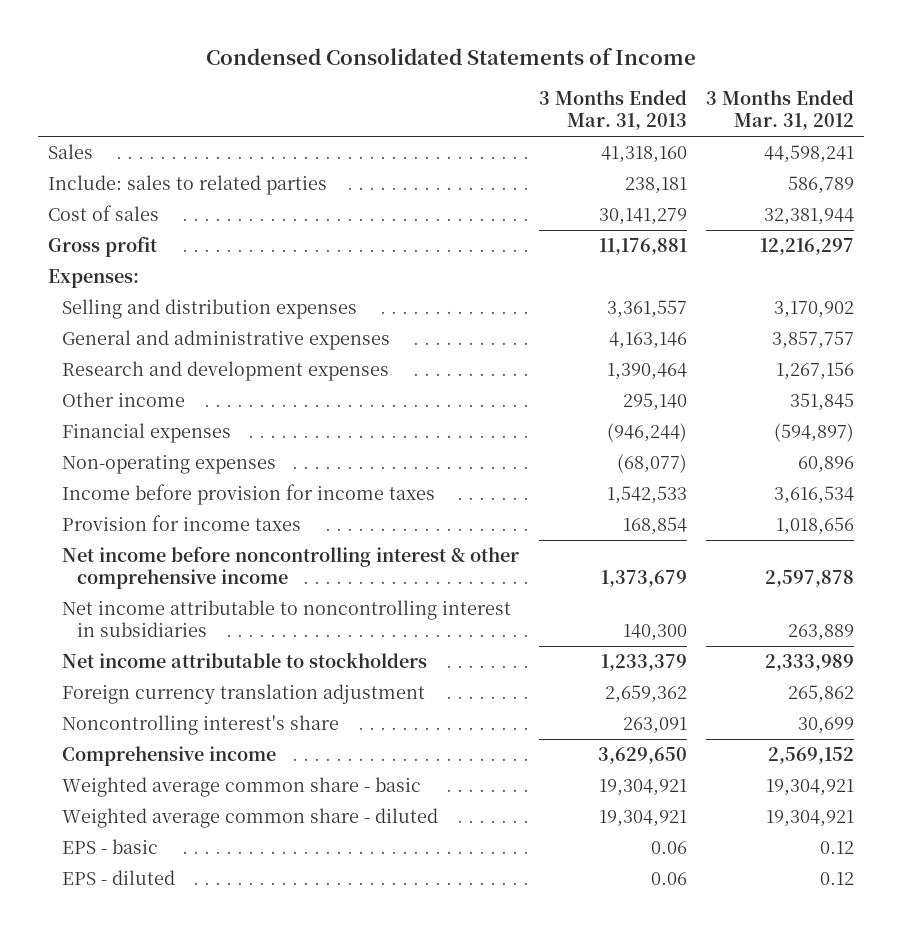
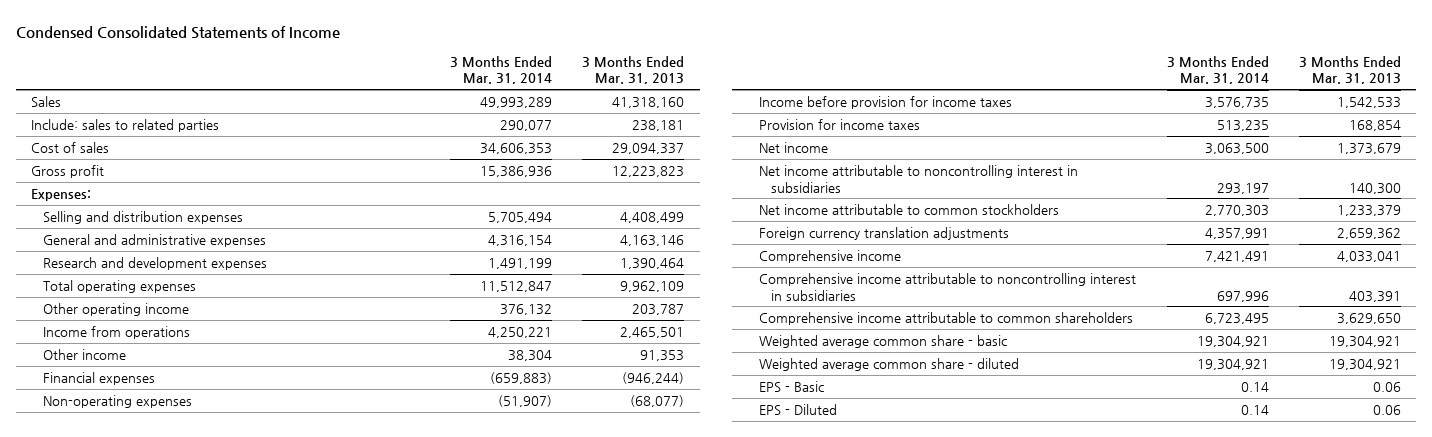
[706,90,855,131] 3 Months Ended Mar. 31, 2012 -> none
none -> [450,55,553,85] 3 Months Ended Mar. 31, 2014
[598,207,687,225] 30,141,279 -> [612,142,685,154] 29,094,337
[598,237,687,255] 11,176,881 -> [612,165,685,177] 12,223,823
[606,299,687,318] 3,361,557 -> [620,211,685,223] 4,408,499
none -> [43,279,197,293] Total operating expenses
none -> [43,302,190,316] Other operating income
none -> [43,325,191,339] Income from operations
[622,392,687,411] 295,140 -> [640,349,685,361] 91,353
[62,545,520,590] Net income before noncontrolling interest & other comprehensive income -> [759,141,829,153] Net income
[62,714,340,735] Noncontrolling interest's share -> none
[62,651,428,668] Net income attributable to stockholders -> [759,203,1060,215] Net income attributable to common stockholders
[62,683,426,704] Foreign currency translation adjustment -> [759,226,1010,240] Foreign currency translation adjustments
[597,746,687,764] 3,629,650 -> [1336,250,1401,262] 4,033,041
none -> [759,272,1137,301] Comprehensive income attributable to noncontrolling interest in subsidiaries
none -> [759,311,1134,325] Comprehensive income attributable to common shareholders
[62,838,159,854] EPS - basic -> [759,380,825,392] EPS - Basic
[62,869,176,885] EPS - diluted -> [759,403,838,415] EPS - Diluted

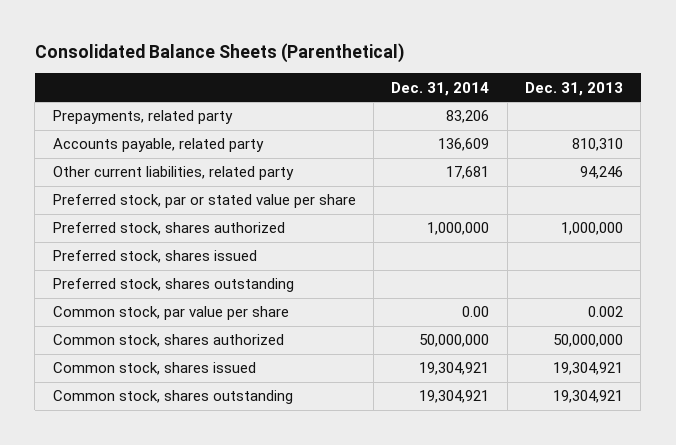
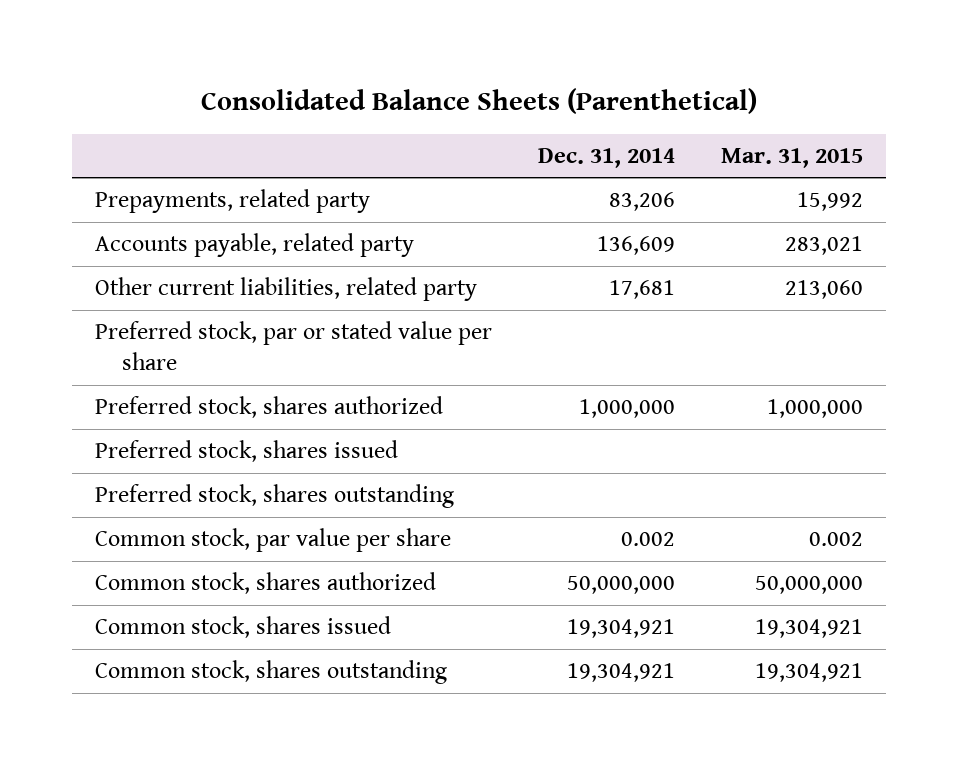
[524,81,623,96] Dec. 31, 2013 -> none
none -> [721,148,864,169] Mar. 31, 2015
[462,306,490,318] 0.00 -> [621,532,676,547] 0.002

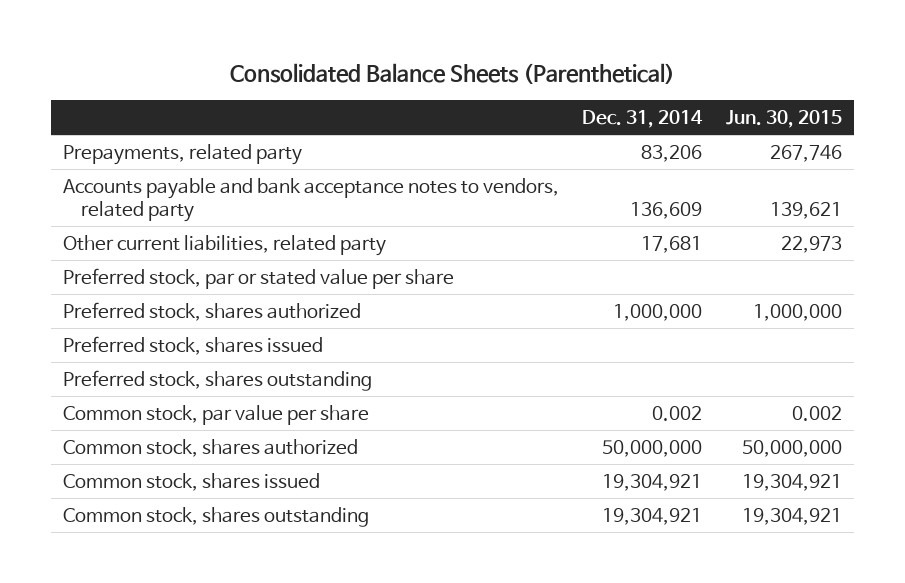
[721,148,864,169] Mar. 31, 2015 -> none
none -> [725,110,842,129] Jun. 30, 2015
[95,233,415,258] Accounts payable, related party -> [63,177,560,223] Accounts payable and bank acceptance notes to vendors, related party

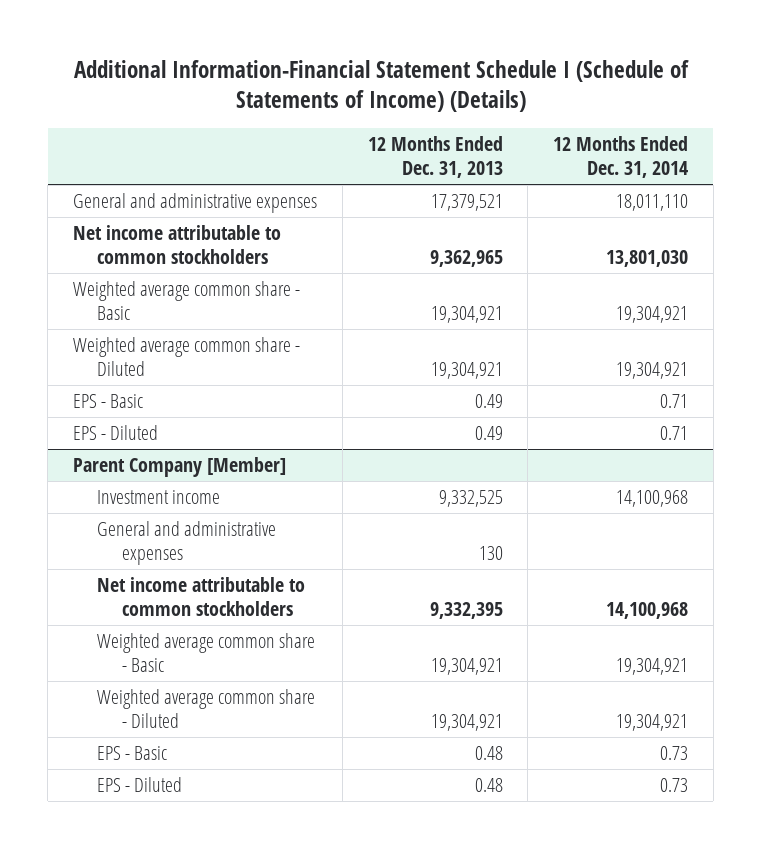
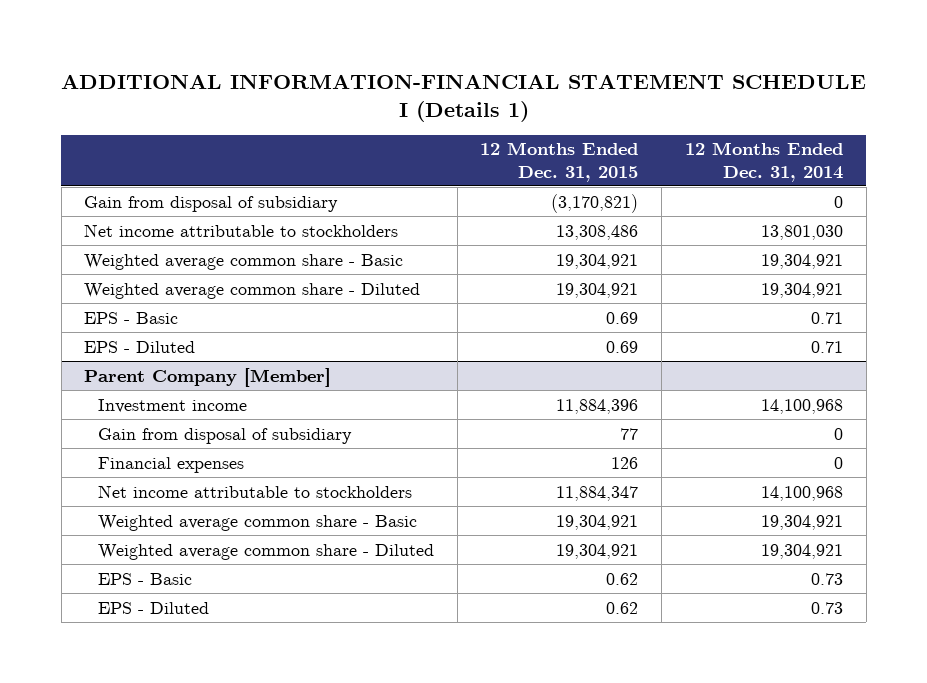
[73,60,689,113] Additional Information-Financial Statement Schedule I (Schedule of Statements of Income) (Details) -> [60,73,866,122] ADDITIONAL INFORMATION-FINANCIAL STATEMENT SCHEDULE I (Details 1)
[367,136,503,179] 12 Months Ended Dec. 31, 2013 -> none
none -> [480,142,639,182] 12 Months Ended Dec. 31, 2015
[73,193,318,214] General and administrative expenses -> none
none -> [84,195,339,212] Gain from disposal of subsidiary
[73,225,282,265] Net income attributable to common stockholders -> [84,223,399,237] Net income attributable to stockholders
[97,521,277,566] General and administrative expenses -> none
none -> [97,427,352,444] Gain from disposal of subsidiary
none -> [97,456,244,473] Financial expenses
[97,577,306,617] Net income attributable to common stockholders -> [97,484,412,498] Net income attributable to stockholders

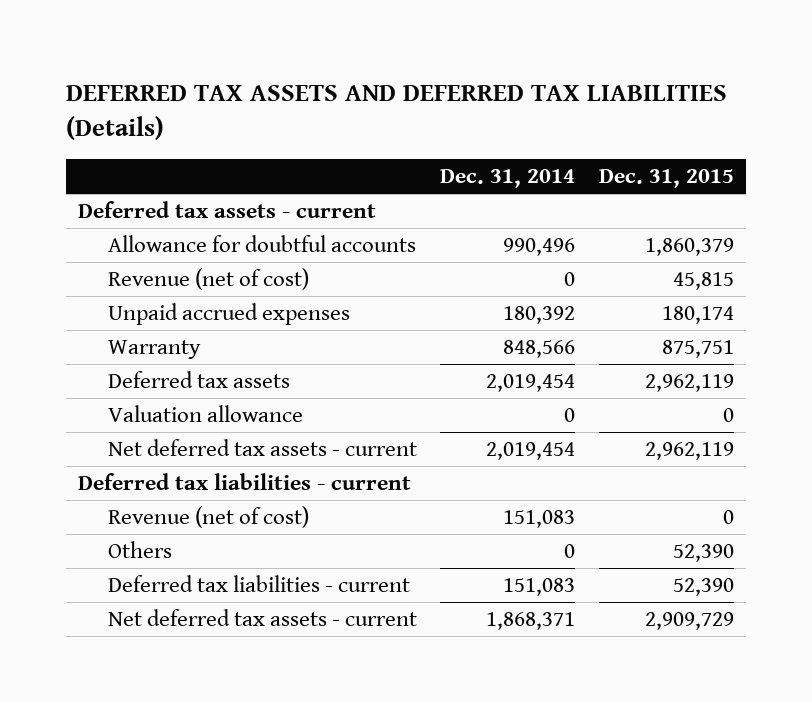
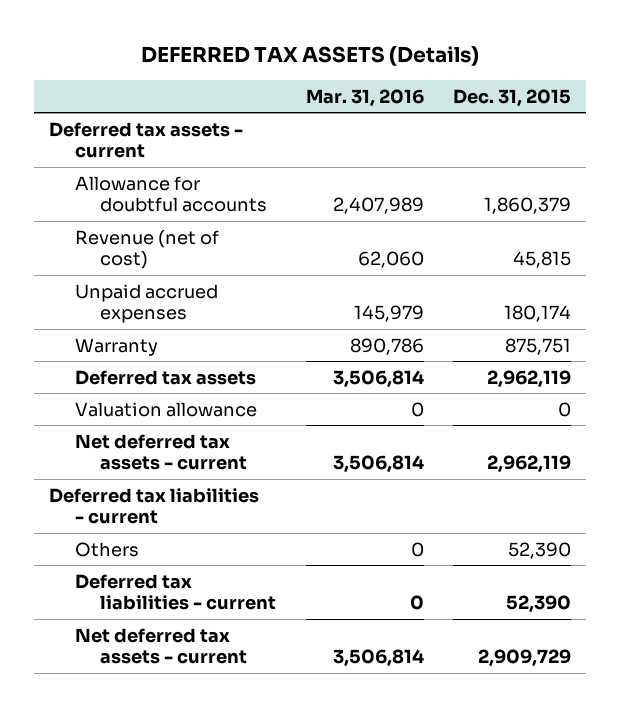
[65,85,727,141] DEFERRED TAX ASSETS AND DEFERRED TAX LIABILITIES (Details) -> [141,46,480,67] DEFERRED TAX ASSETS (Details)
[440,169,576,189] Dec. 31, 2014 -> none
none -> [305,88,424,107] Mar. 31, 2016
[107,506,309,529] Revenue (net of cost) -> none

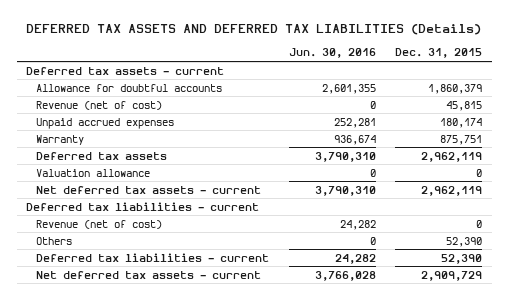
[141,46,480,67] DEFERRED TAX ASSETS (Details) -> [26,24,482,36] DEFERRED TAX ASSETS AND DEFERRED TAX LIABILITIES (Details)
[305,88,424,107] Mar. 31, 2016 -> none
none -> [288,48,376,59] Jun. 30, 2016
none -> [36,219,163,229] Revenue (net of cost)

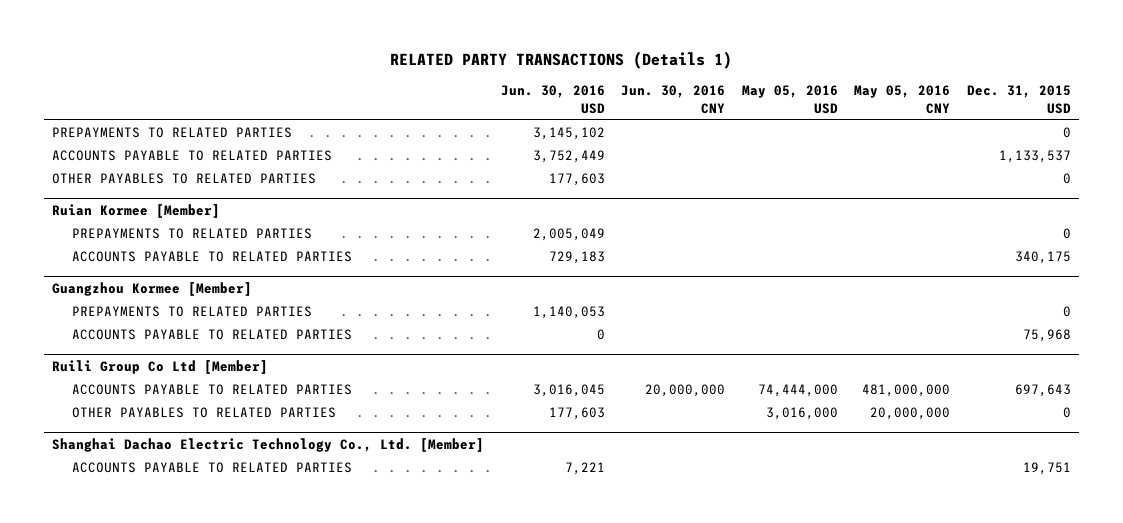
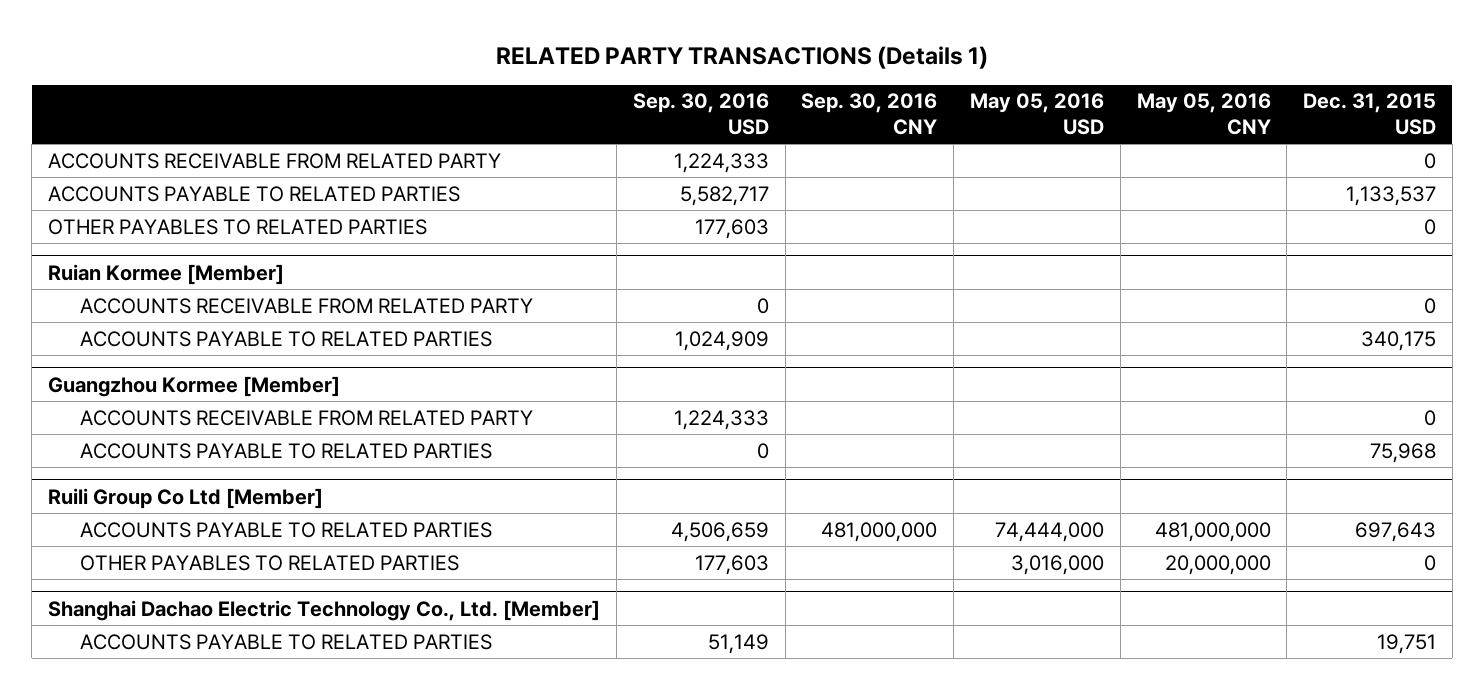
[500,85,605,114] Jun. 30, 2016 USD -> none
[621,85,726,114] Jun. 30, 2016 CNY -> none
none -> [632,93,769,136] Sep. 30, 2016 USD
none -> [801,93,938,136] Sep. 30, 2016 CNY
[52,127,293,139] PREPAYMENTS TO RELATED PARTIES -> [48,152,502,169] ACCOUNTS RECEIVABLE FROM RELATED PARTY
[71,228,312,240] PREPAYMENTS TO RELATED PARTIES -> [79,297,533,314] ACCOUNTS RECEIVABLE FROM RELATED PARTY
[71,306,312,318] PREPAYMENTS TO RELATED PARTIES -> [79,409,533,426] ACCOUNTS RECEIVABLE FROM RELATED PARTY

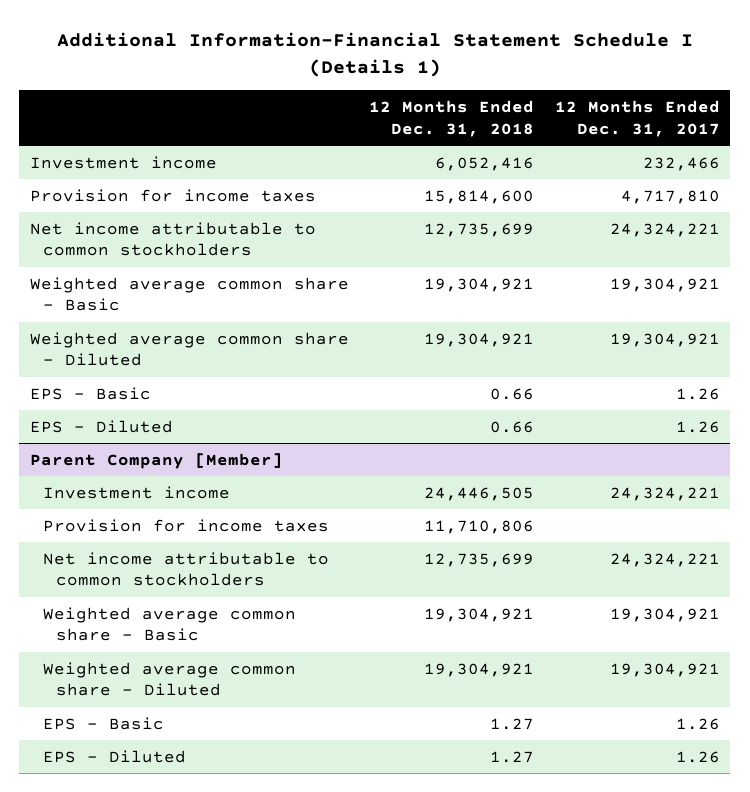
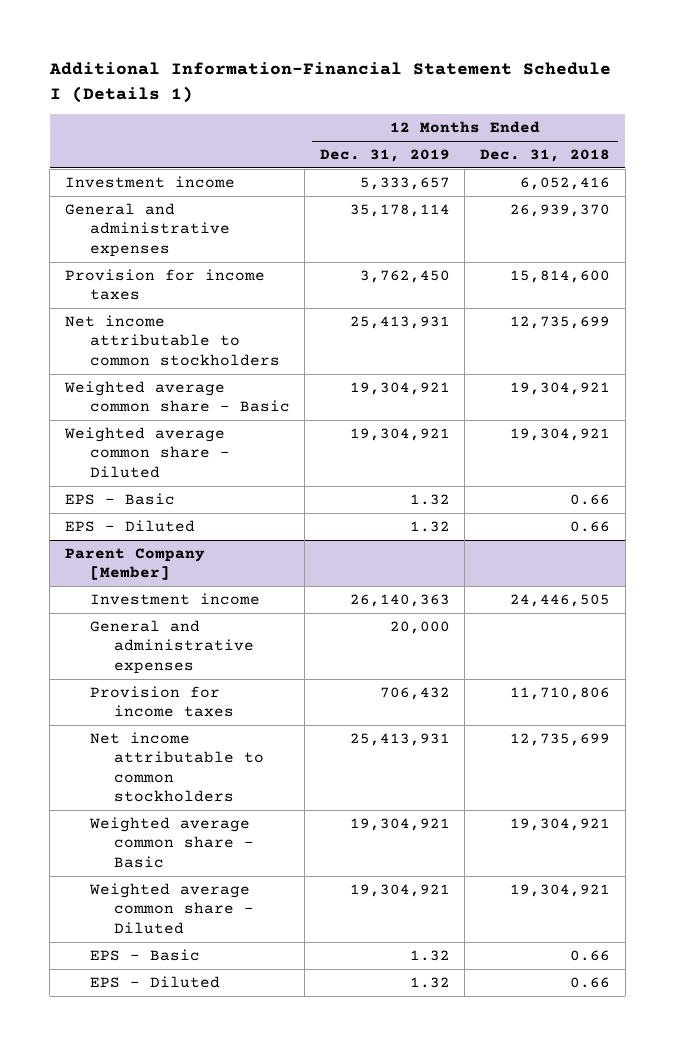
[555,100,721,137] 12 Months Ended Dec. 31, 2017 -> none
none -> [319,148,450,162] Dec. 31, 2019
none -> [64,202,230,257] General and administrative expenses
none -> [89,619,255,674] General and administrative expenses
[490,717,535,730] 1.27 -> [569,949,610,961] 0.66
[490,750,535,763] 1.27 -> [569,976,610,988] 0.66

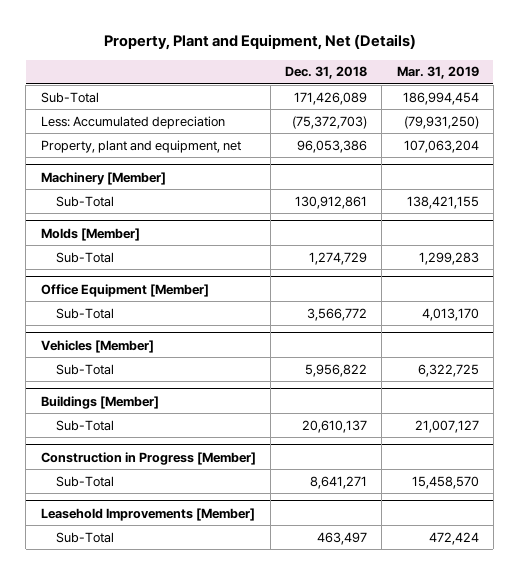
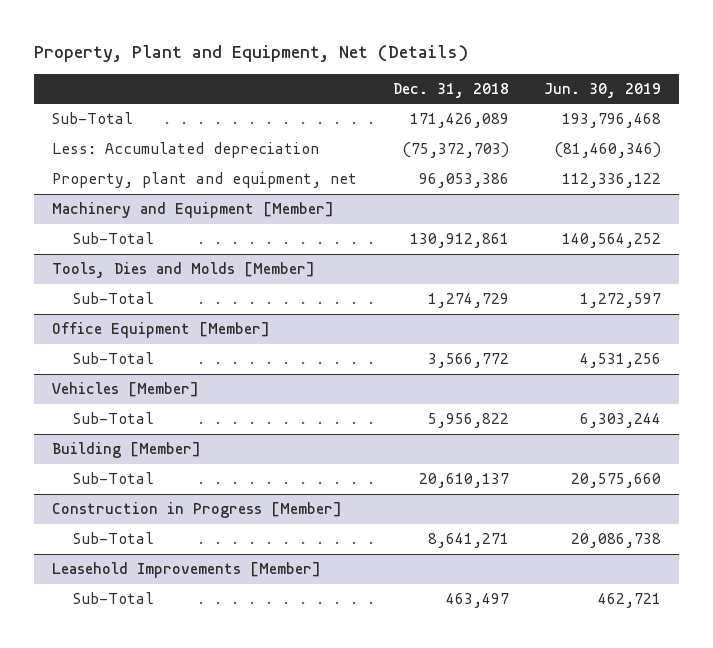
[396,66,479,80] Mar. 31, 2019 -> none
none -> [544,83,662,99] Jun. 30, 2019
[40,171,166,185] Machinery [Member] -> [51,202,334,219] Machinery and Equipment [Member]
[40,227,140,241] Molds [Member] -> [51,262,315,279] Tools, Dies and Molds [Member]
[40,395,159,409] Buildings [Member] -> [51,442,201,459] Building [Member]

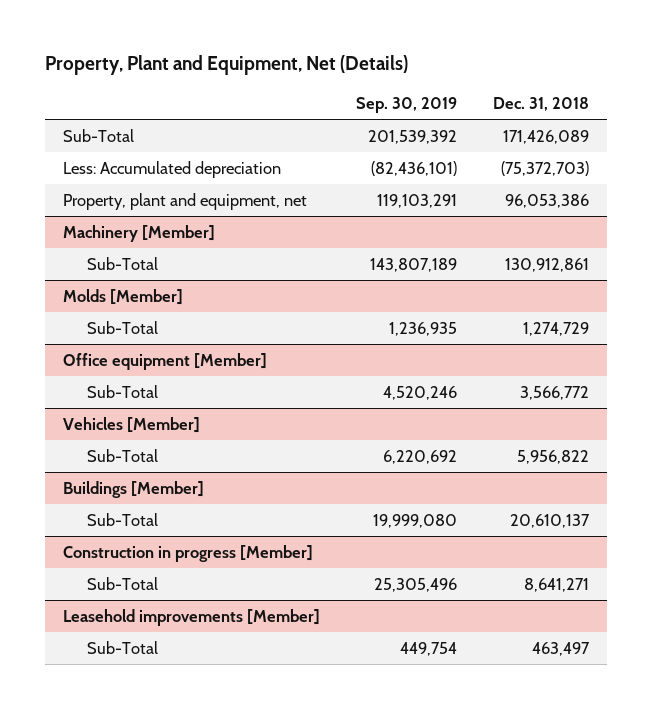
[544,83,662,99] Jun. 30, 2019 -> none
none -> [356,96,458,113] Sep. 30, 2019
[51,202,334,219] Machinery and Equipment [Member] -> [63,224,216,242] Machinery [Member]
[51,262,315,279] Tools, Dies and Molds [Member] -> [63,288,184,305] Molds [Member]
[51,322,270,339] Office Equipment [Member] -> [63,352,268,370] Office equipment [Member]
[51,442,201,459] Building [Member] -> [63,480,205,498] Buildings [Member]
[51,502,342,519] Construction in Progress [Member] -> [63,544,314,562] Construction in progress [Member]
[51,562,321,579] Leasehold Improvements [Member] -> [63,608,321,626] Leasehold improvements [Member]

